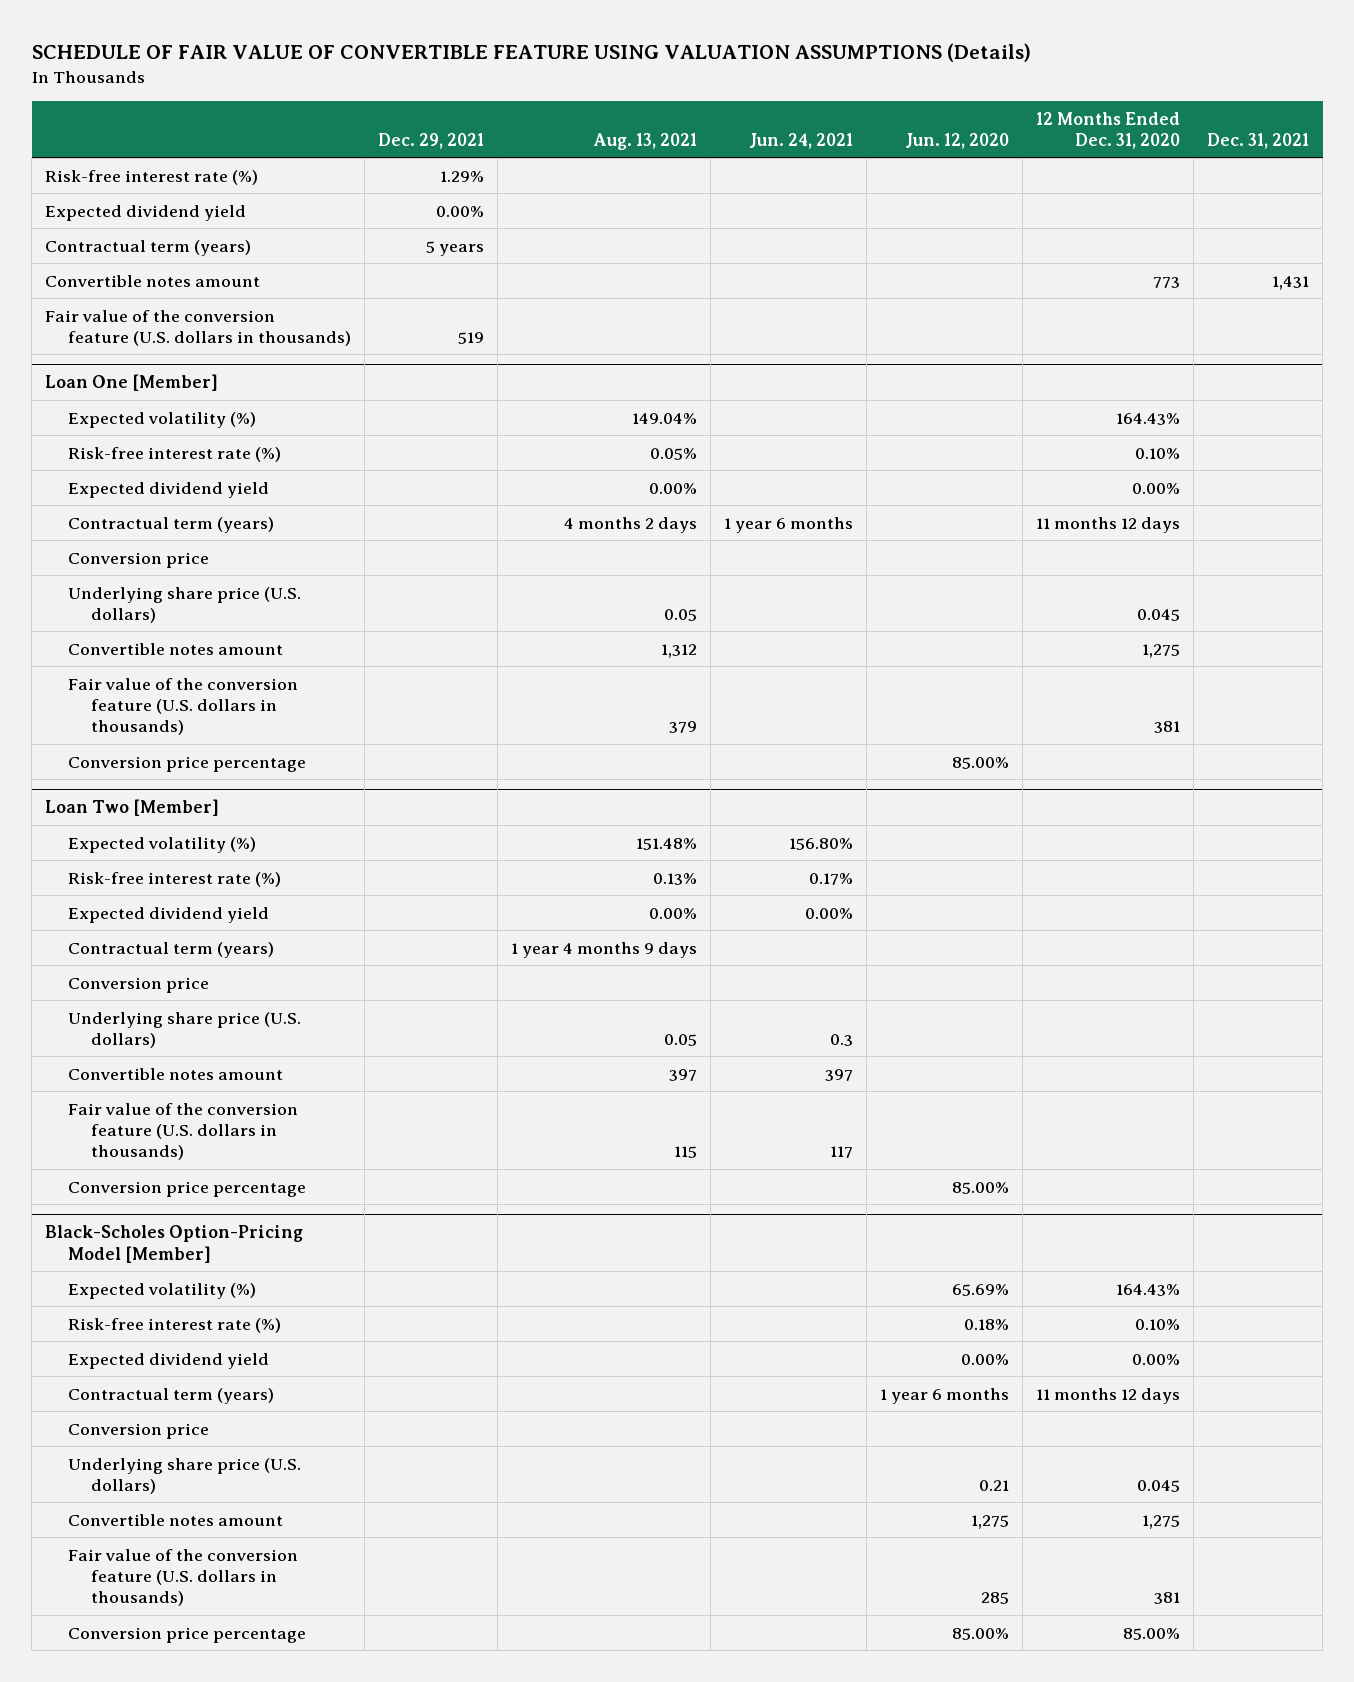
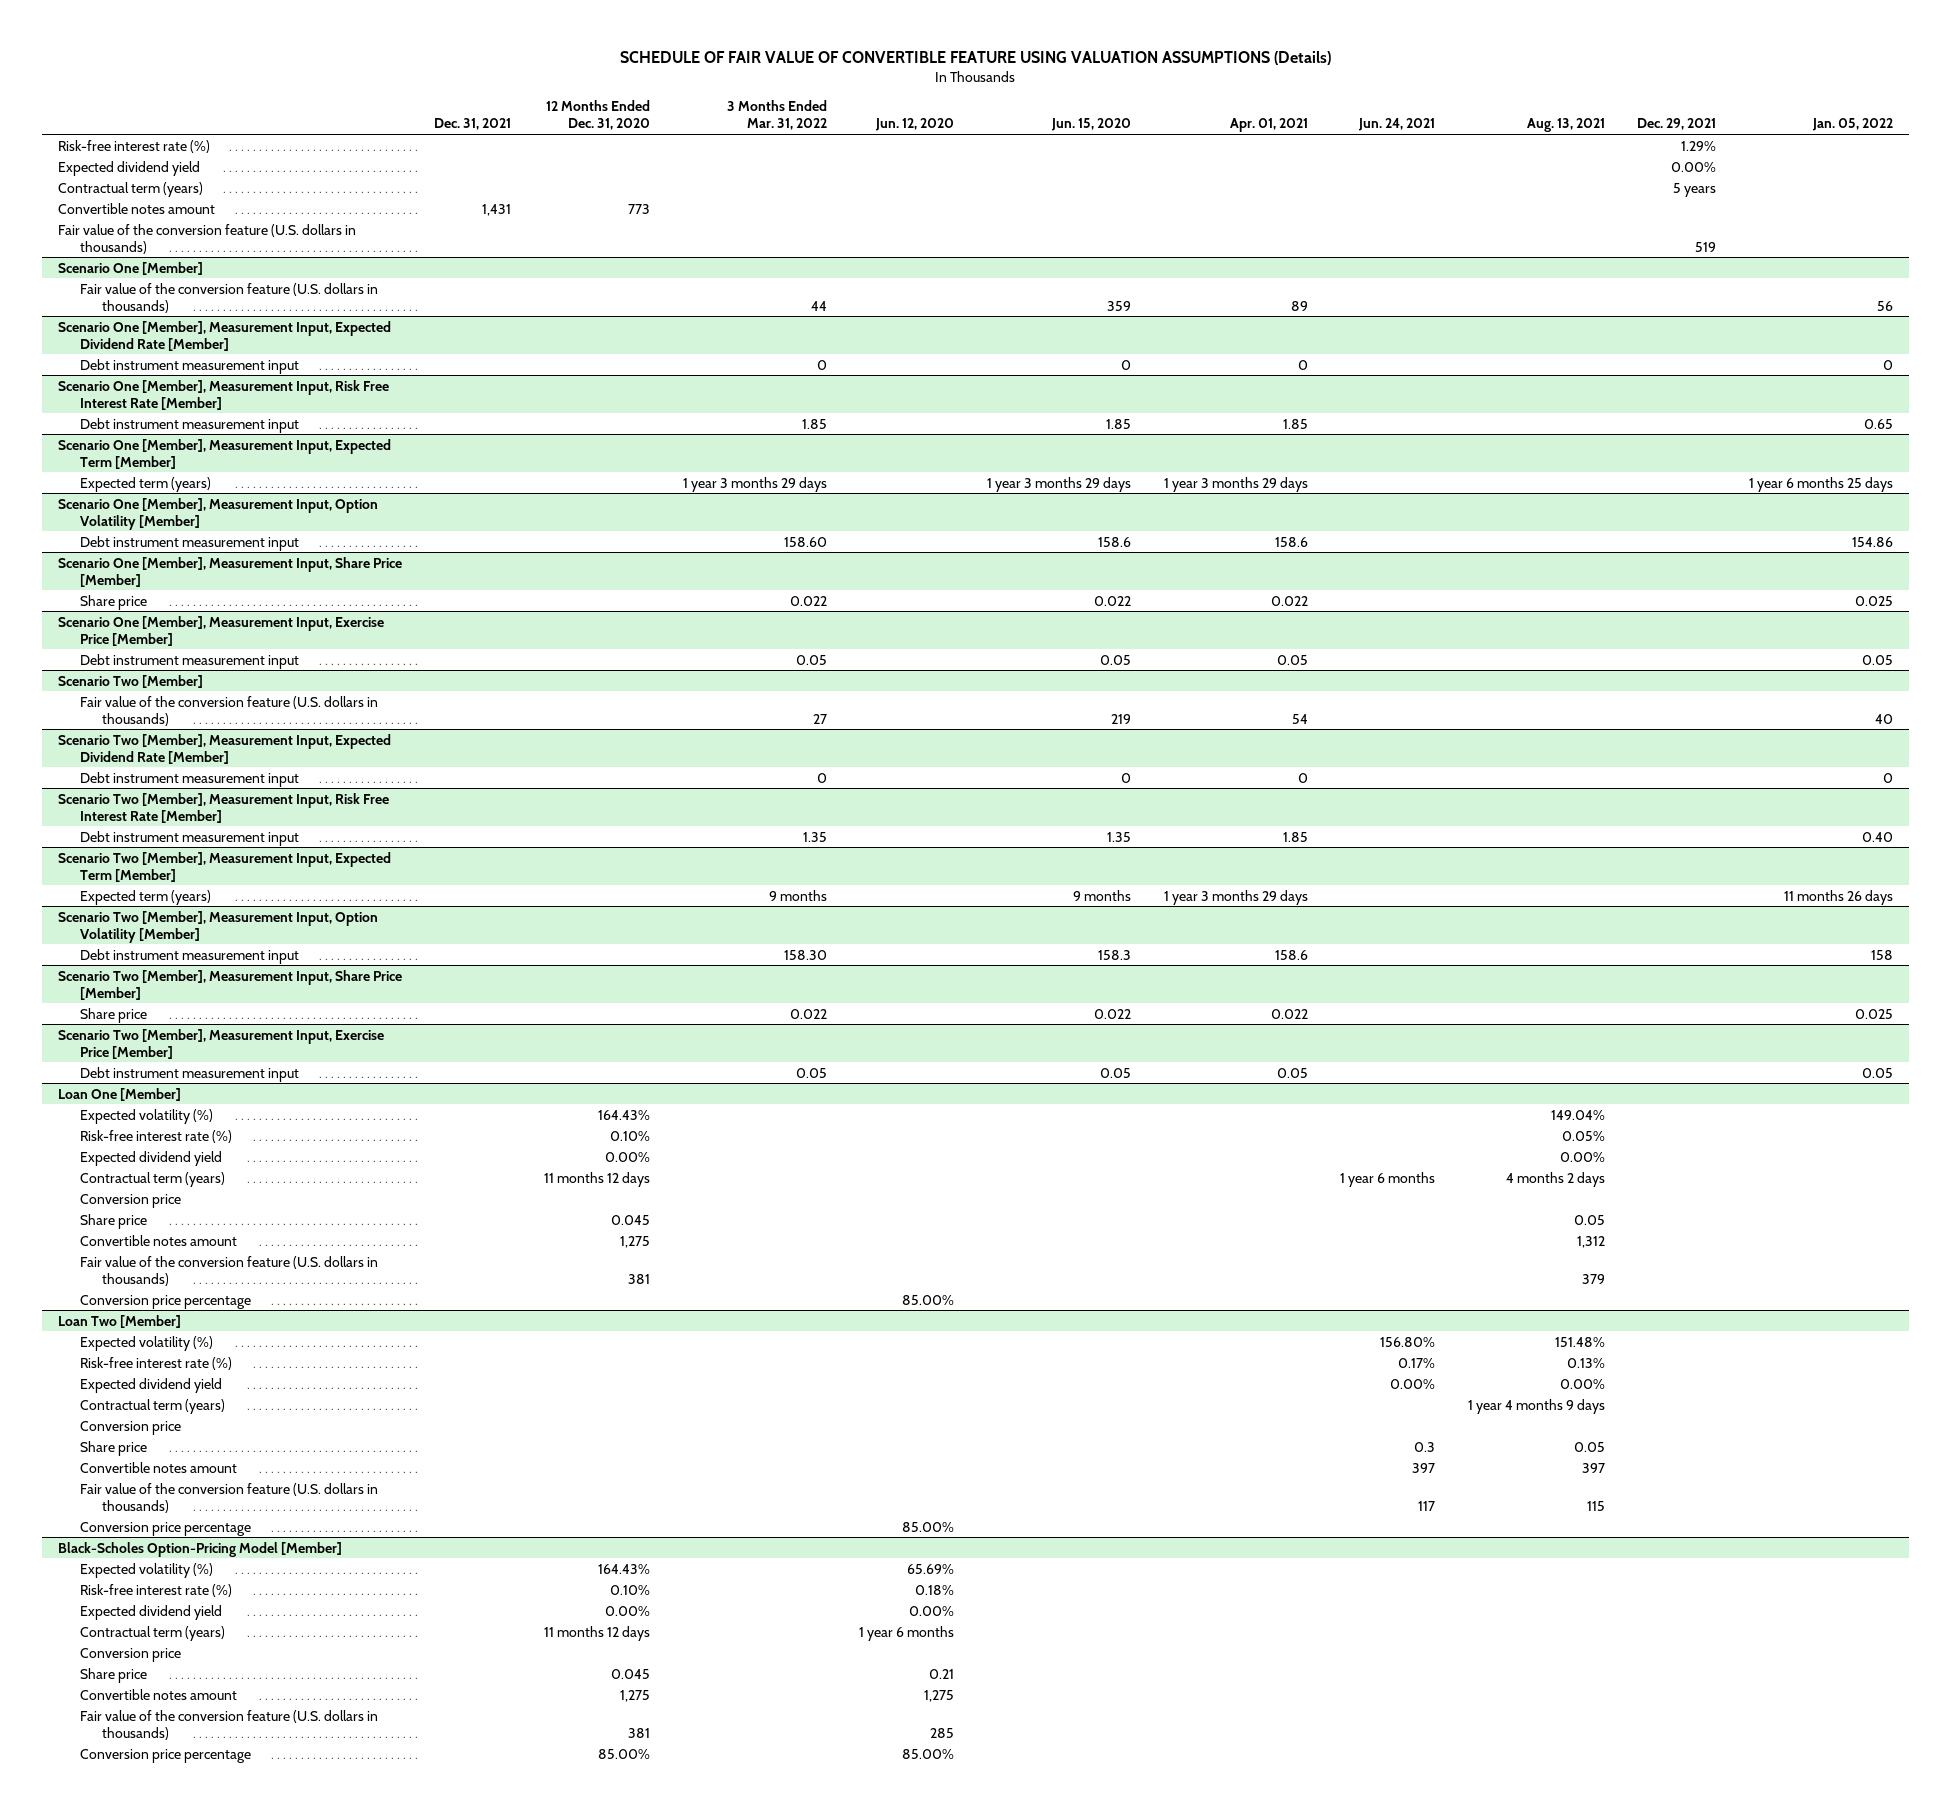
none -> [726,100,827,131] 3 Months Ended Mar. 31, 2022
none -> [1050,118,1131,132] Jun. 15, 2020
none -> [1229,118,1308,133] Apr. 01, 2021
none -> [1812,118,1894,132] Jan. 05, 2022
none -> [57,261,203,275] Scenario One [Member]
none -> [79,282,378,313] Fair value of the conversion feature (U.S. dollars in thousands)
none -> [57,320,391,351] Scenario One [Member], Measurement Input, Expected Dividend Rate [Member]
none -> [79,358,299,374] Debt instrument measurement input
none -> [57,379,389,410] Scenario One [Member], Measurement Input, Risk Free Interest Rate [Member]
none -> [79,417,299,433] Debt instrument measurement input
none -> [57,438,391,469] Scenario One [Member], Measurement Input, Expected Term [Member]
none -> [79,476,211,492] Expected term (years)
none -> [57,497,378,530] Scenario One [Member], Measurement Input, Option Volatility [Member]
none -> [79,535,299,551] Debt instrument measurement input
none -> [57,556,402,587] Scenario One [Member], Measurement Input, Share Price [Member]
none -> [79,594,147,610] Share price
none -> [57,615,384,646] Scenario One [Member], Measurement Input, Exercise Price [Member]
none -> [79,653,299,669] Debt instrument measurement input
none -> [57,674,203,688] Scenario Two [Member]
none -> [79,695,378,726] Fair value of the conversion feature (U.S. dollars in thousands)
none -> [57,733,391,764] Scenario Two [Member], Measurement Input, Expected Dividend Rate [Member]
none -> [79,771,299,787] Debt instrument measurement input
none -> [57,792,389,823] Scenario Two [Member], Measurement Input, Risk Free Interest Rate [Member]
none -> [79,830,299,846] Debt instrument measurement input
none -> [57,851,391,882] Scenario Two [Member], Measurement Input, Expected Term [Member]
none -> [79,889,211,905] Expected term (years)
none -> [57,910,378,943] Scenario Two [Member], Measurement Input, Option Volatility [Member]
none -> [79,948,299,964] Debt instrument measurement input
none -> [57,969,402,1000] Scenario Two [Member], Measurement Input, Share Price [Member]
none -> [79,1007,147,1023] Share price
none -> [57,1028,384,1059] Scenario Two [Member], Measurement Input, Exercise Price [Member]
none -> [79,1066,299,1082] Debt instrument measurement input
[68,586,302,624] Underlying share price (U.S. dollars) -> [79,1213,147,1229] Share price
[68,1011,302,1049] Underlying share price (U.S. dollars) -> [79,1440,147,1456] Share price
[68,1457,302,1495] Underlying share price (U.S. dollars) -> [79,1667,147,1683] Share price

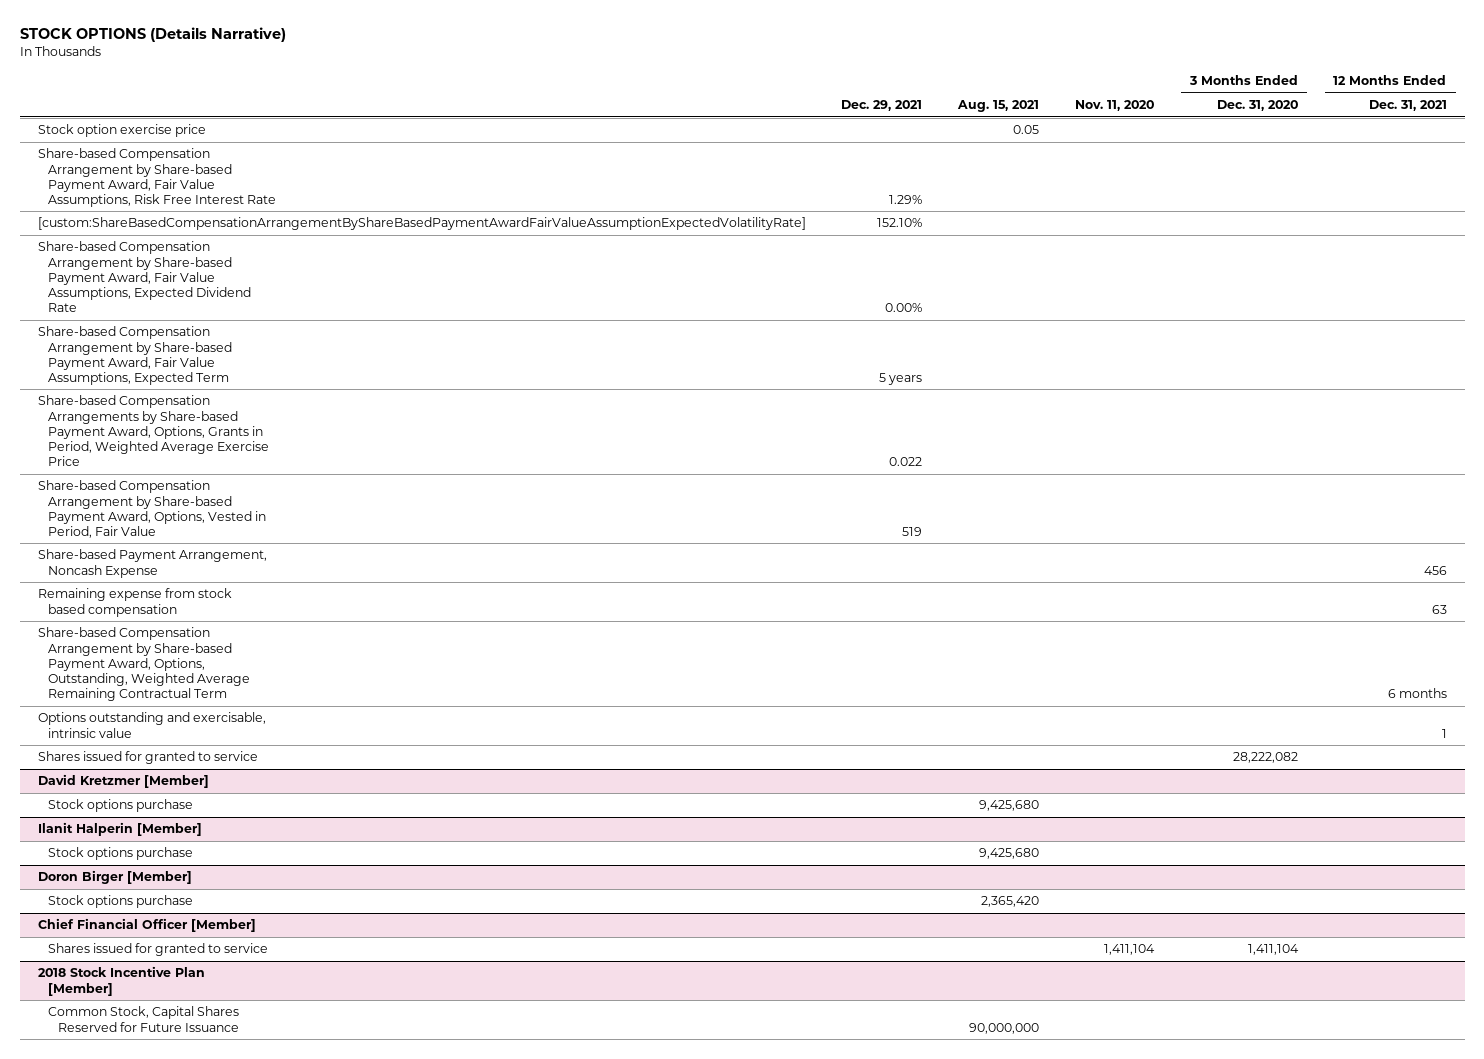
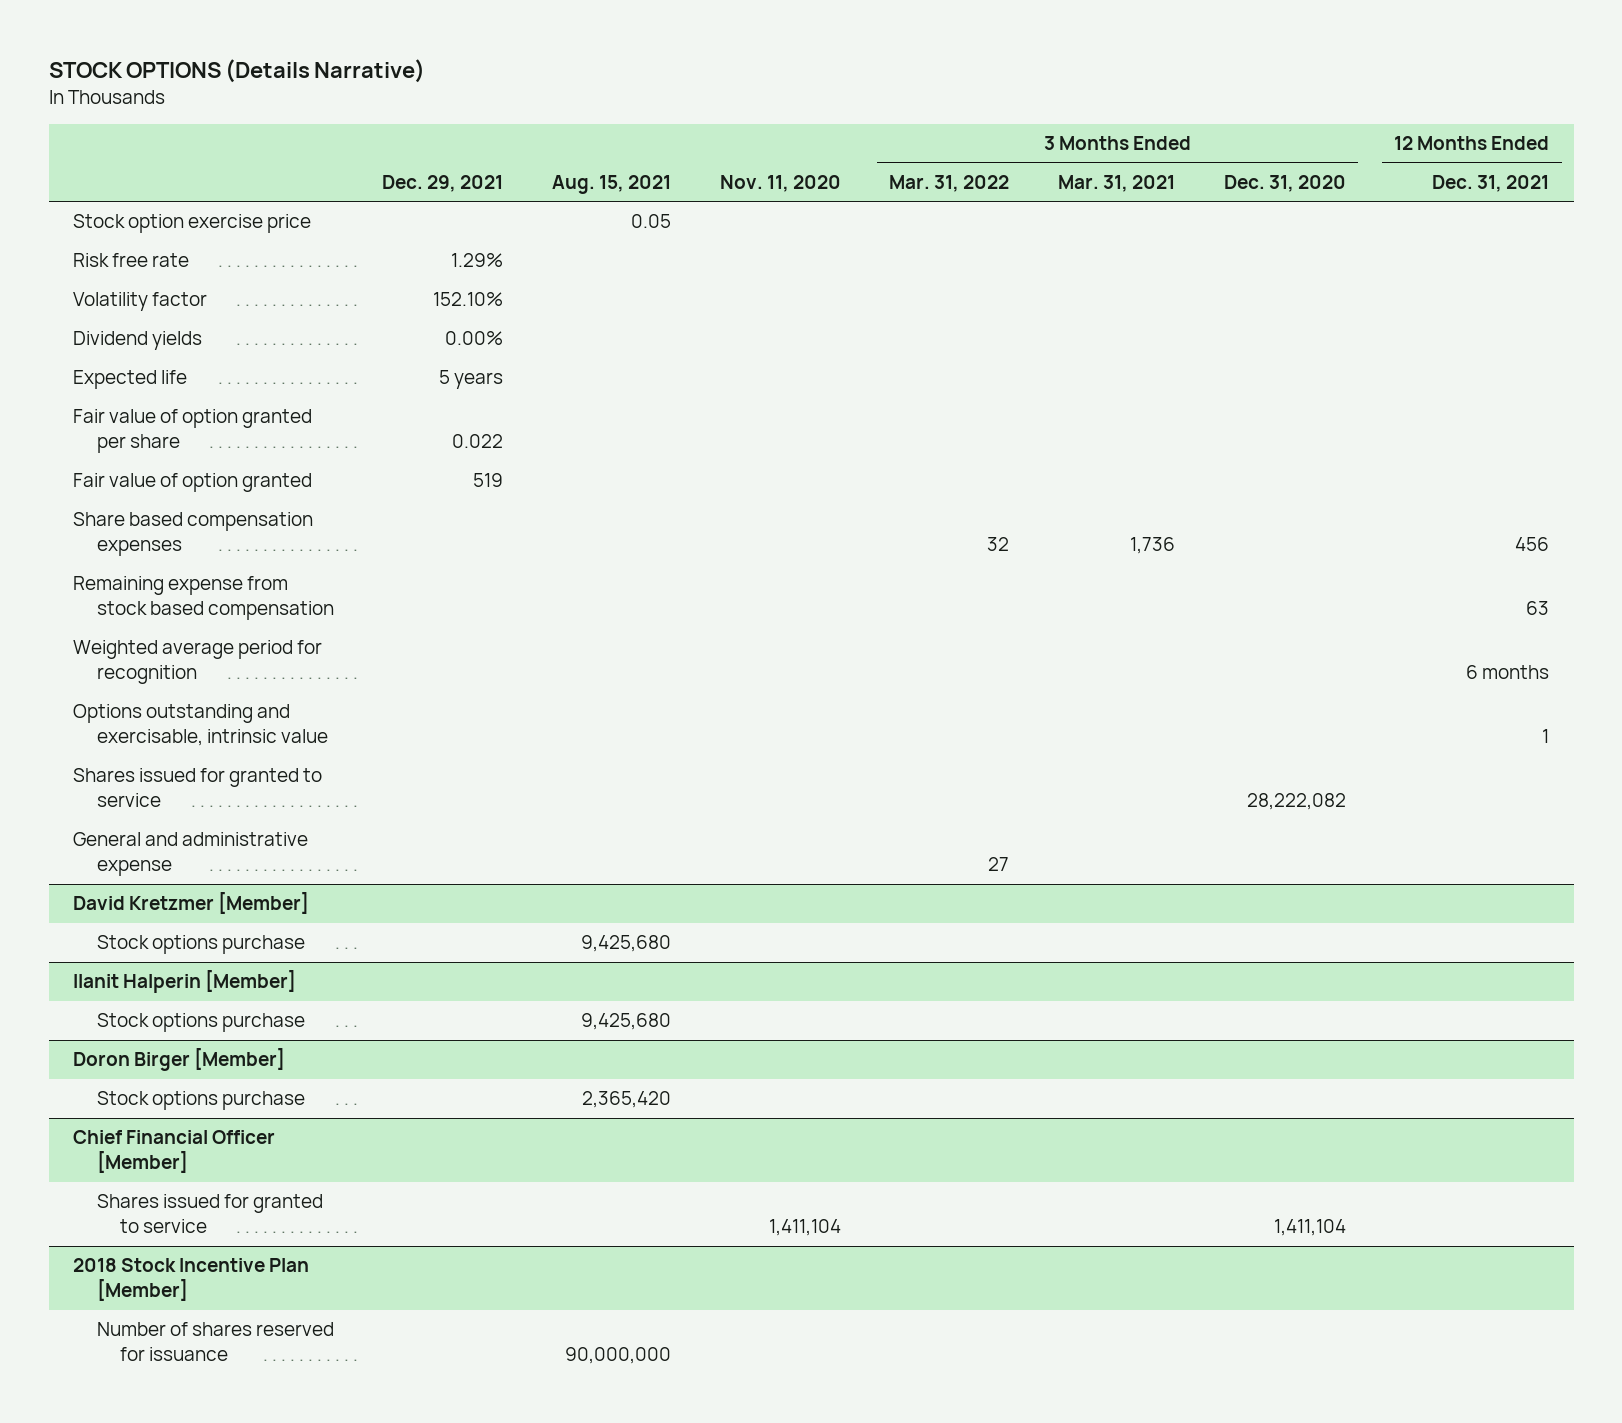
none -> [889,174,1010,192] Mar. 31, 2022
none -> [1058,174,1176,192] Mar. 31, 2021
[37,148,276,207] Share-based Compensation Arrangement by Share-based Payment Award, Fair Value Assumptions, Risk Free Interest Rate -> [72,253,189,268] Risk free rate
[37,217,806,231] [custom:ShareBasedCompensationArrangementByShareBasedPaymentAwardFairValueAssumptionExpectedVolatilityRate] -> [72,292,207,312] Volatility factor
[37,241,251,313] Share-based Compensation Arrangement by Share-based Payment Award, Fair Value Assumptions, Expected Dividend Rate -> [72,331,202,351] Dividend yields
[37,326,232,385] Share-based Compensation Arrangement by Share-based Payment Award, Fair Value Assumptions, Expected Term -> [72,370,187,390] Expected life
[37,395,269,467] Share-based Compensation Arrangements by Share-based Payment Award, Options, Grants in Period, Weighted Average Exercise Price -> [72,409,312,454] Fair value of option granted per share
[37,480,266,538] Share-based Compensation Arrangement by Share-based Payment Award, Options, Vested in Period, Fair Value -> [72,473,312,493] Fair value of option granted
[37,549,267,578] Share-based Payment Arrangement, Noncash Expense -> [72,512,313,557] Share based compensation expenses
[37,627,250,702] Share-based Compensation Arrangement by Share-based Payment Award, Options, Outstanding, Weighted Average Remaining Contractual Term -> [72,640,322,685] Weighted average period for recognition
none -> [72,832,308,877] General and administrative expense
[47,1006,239,1032] Common Stock, Capital Shares Reserved for Future Issuance -> [96,1322,334,1362] Number of shares reserved for issuance

